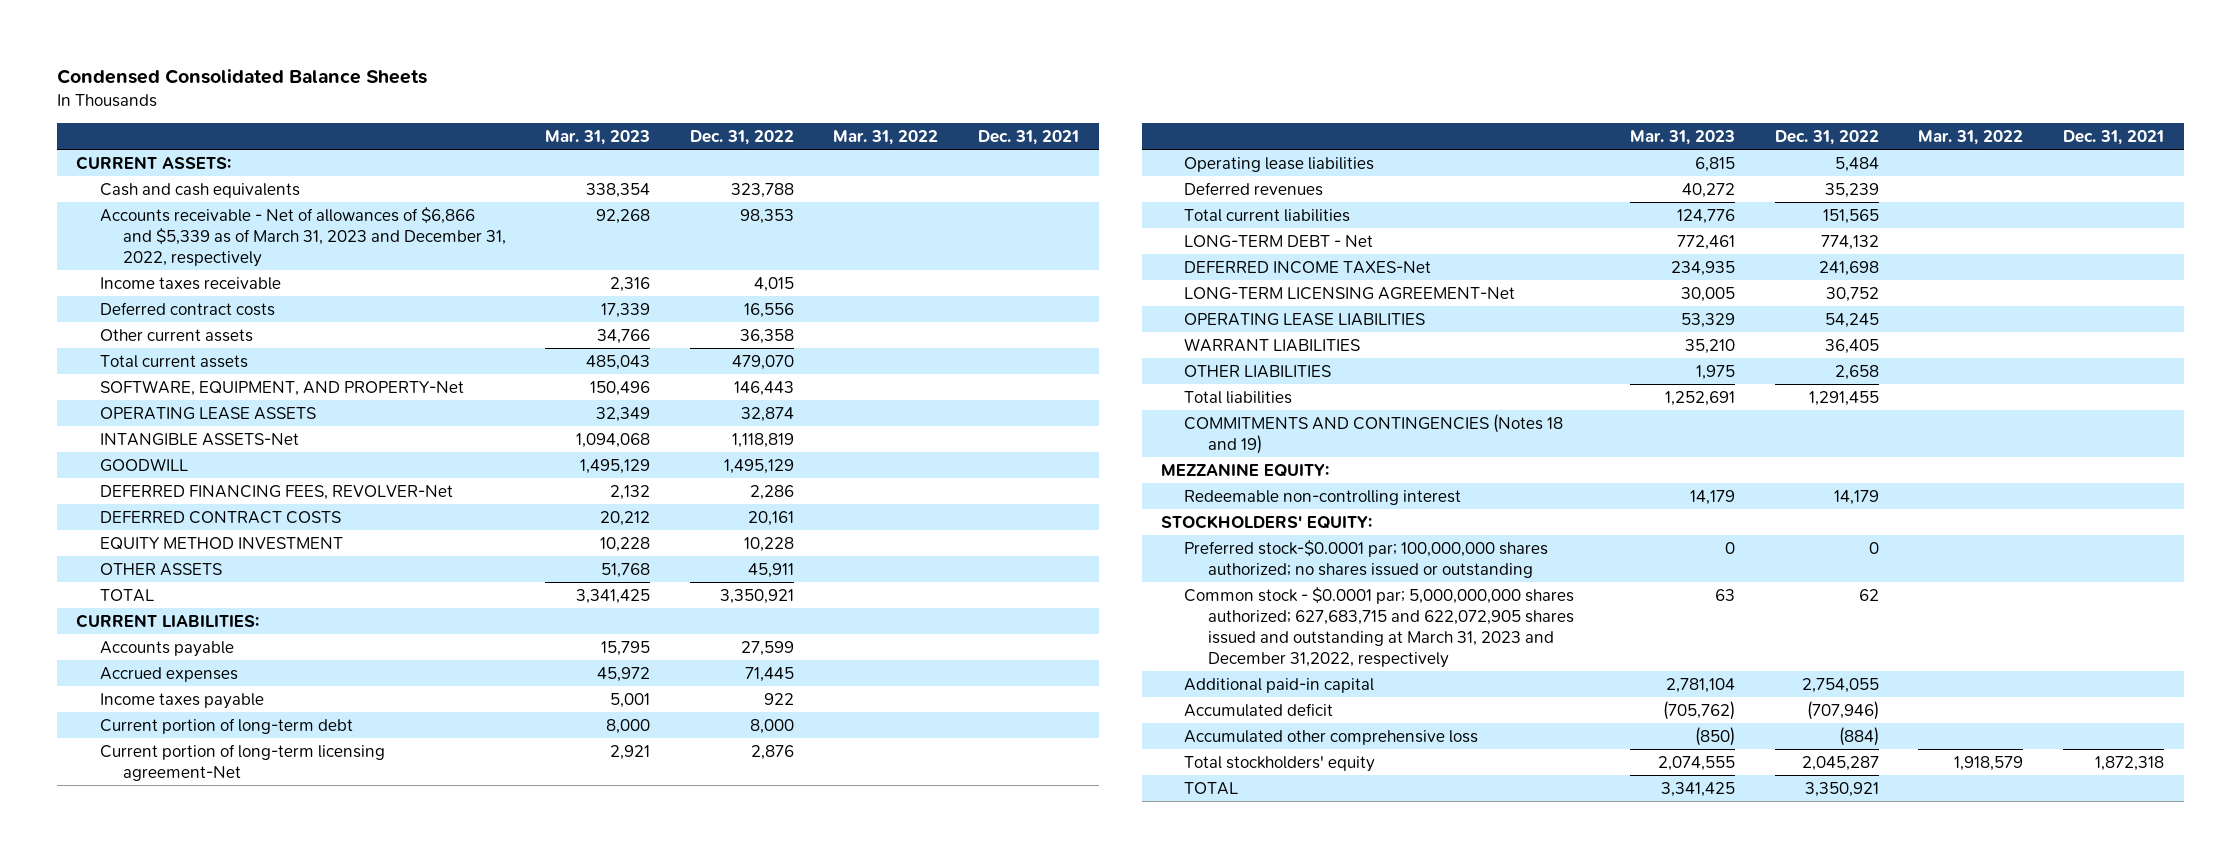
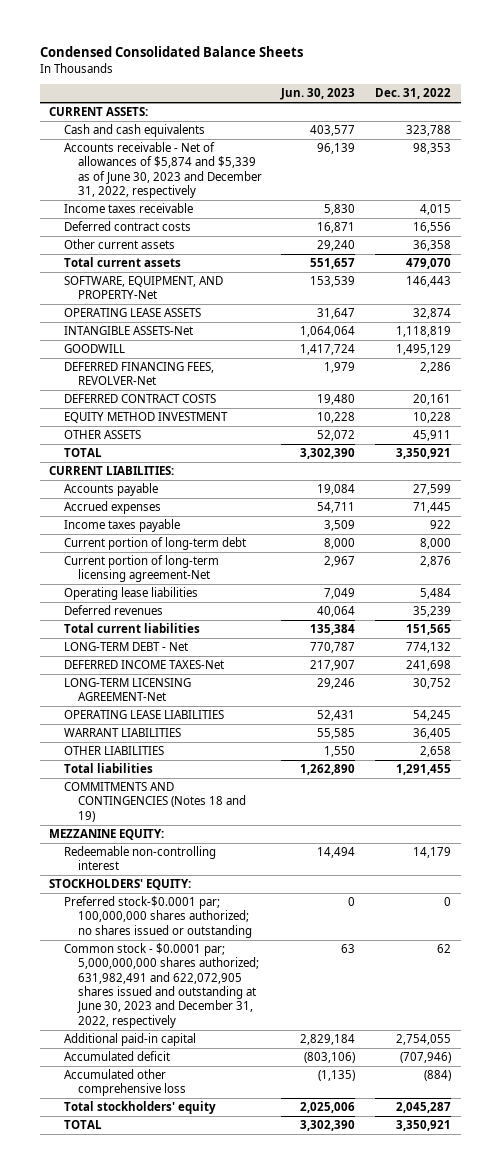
[545,130,651,146] Mar. 31, 2023 -> none
[833,130,939,146] Mar. 31, 2022 -> none
[978,130,1080,146] Dec. 31, 2021 -> none
none -> [280,88,356,101] Jun. 30, 2023
[99,206,506,267] Accounts receivable - Net of allowances of $6,866 and $5,339 as of March 31, 2023 and December 31, 2022, respectively -> [63,142,262,198] Accounts receivable - Net of allowances of $5,874 and $5,339 as of June 30, 2023 and December 31, 2022, respectively
[1184,586,1575,668] Common stock - $0.0001 par; 5,000,000,000 shares authorized; 627,683,715 and 622,072,905 shares issued and outstanding at March 31, 2023 and December 31,2022, respectively -> [63,943,259,1028] Common stock - $0.0001 par; 5,000,000,000 shares authorized; 631,982,491 and 622,072,905 shares issued and outstanding at June 30, 2023 and December 31, 2022, respectively

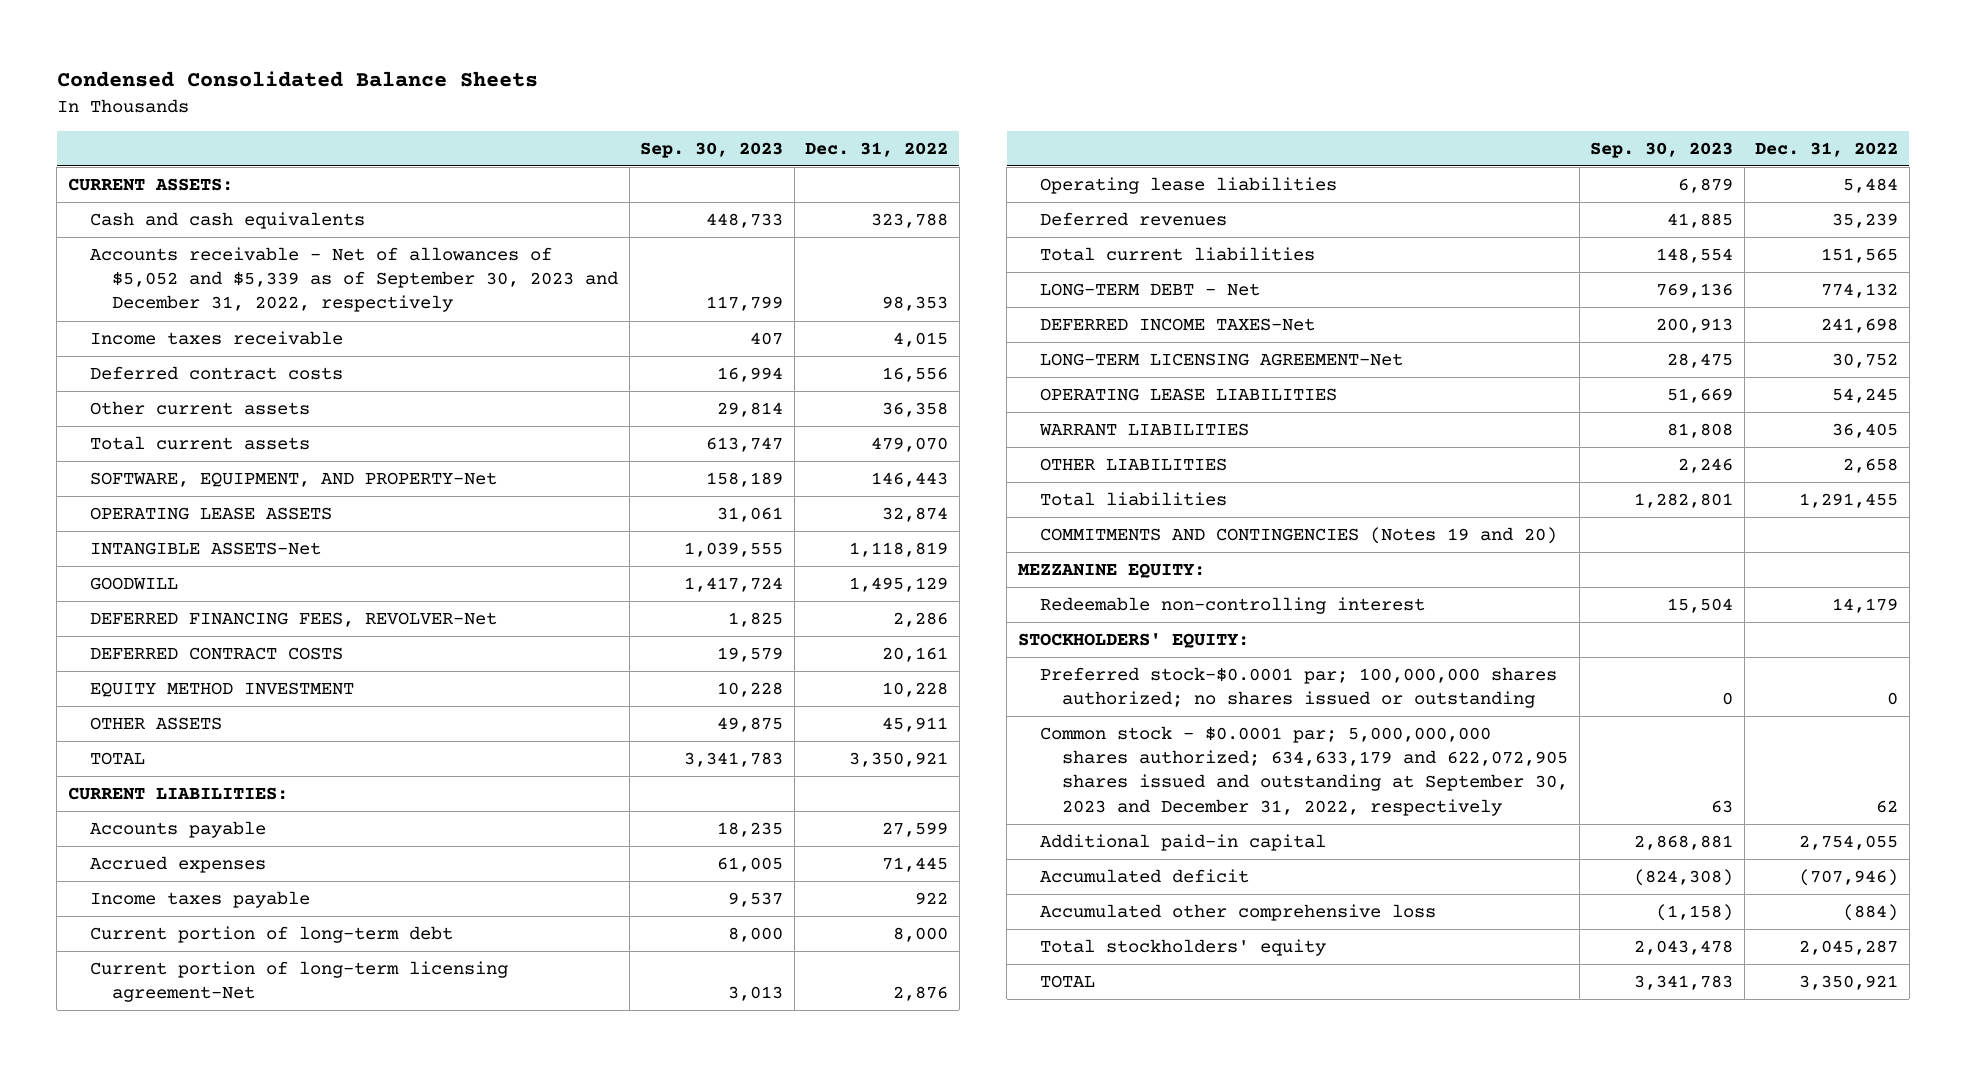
[280,88,356,101] Jun. 30, 2023 -> none
none -> [640,141,784,158] Sep. 30, 2023
[63,142,262,198] Accounts receivable - Net of allowances of $5,874 and $5,339 as of June 30, 2023 and December 31, 2022, respectively -> [90,247,619,313] Accounts receivable - Net of allowances of $5,052 and $5,339 as of September 30, 2023 and December 31, 2022, respectively
[63,782,246,822] COMMITMENTS AND CONTINGENCIES (Notes 18 and 19) -> [1039,527,1557,545] COMMITMENTS AND CONTINGENCIES (Notes 19 and 20)
[63,943,259,1028] Common stock - $0.0001 par; 5,000,000,000 shares authorized; 631,982,491 and 622,072,905 shares issued and outstanding at June 30, 2023 and December 31, 2022, respectively -> [1039,726,1569,816] Common stock - $0.0001 par; 5,000,000,000 shares authorized; 634,633,179 and 622,072,905 shares issued and outstanding at September 30, 2023 and December 31, 2022, respectively

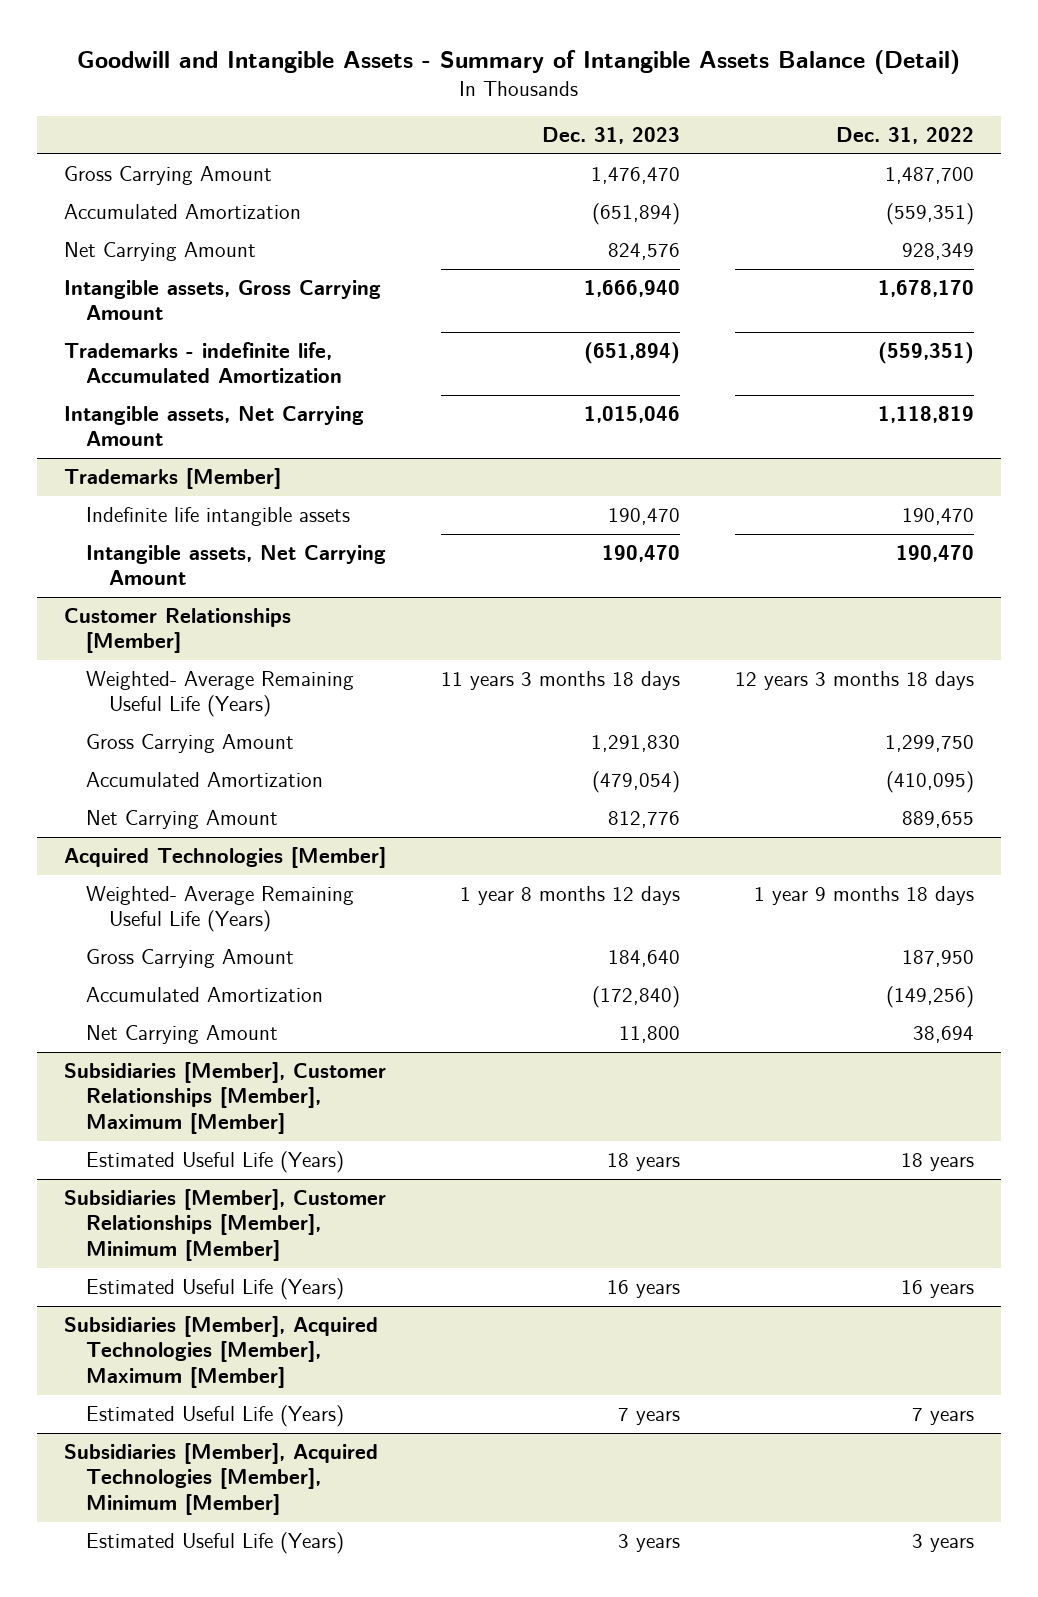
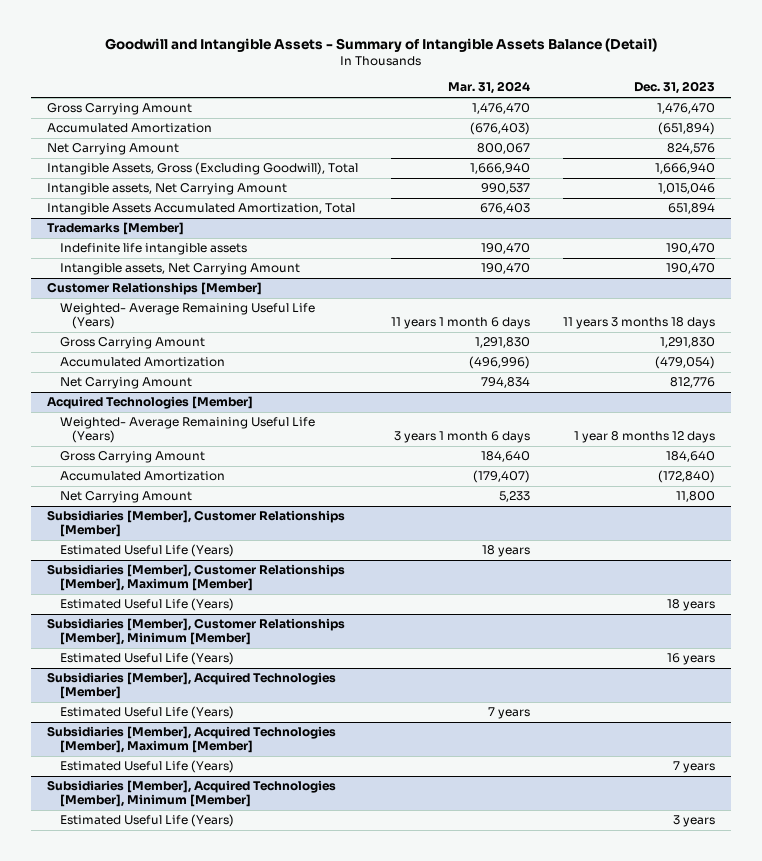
[835,126,974,144] Dec. 31, 2022 -> none
none -> [447,81,530,95] Mar. 31, 2024
[64,341,343,384] Trademarks - indefinite life, Accumulated Amortization -> none
[64,279,382,321] Intangible assets, Gross Carrying Amount -> [47,162,359,176] Intangible Assets, Gross (Excluding Goodwill), Total
none -> [47,203,356,216] Intangible Assets Accumulated Amortization, Total
none -> [47,510,346,537] Subsidiaries [Member], Customer Relationships [Member]
none -> [59,544,234,558] Estimated Useful Life (Years)
none -> [47,672,337,699] Subsidiaries [Member], Acquired Technologies [Member]
none -> [59,706,234,720] Estimated Useful Life (Years)

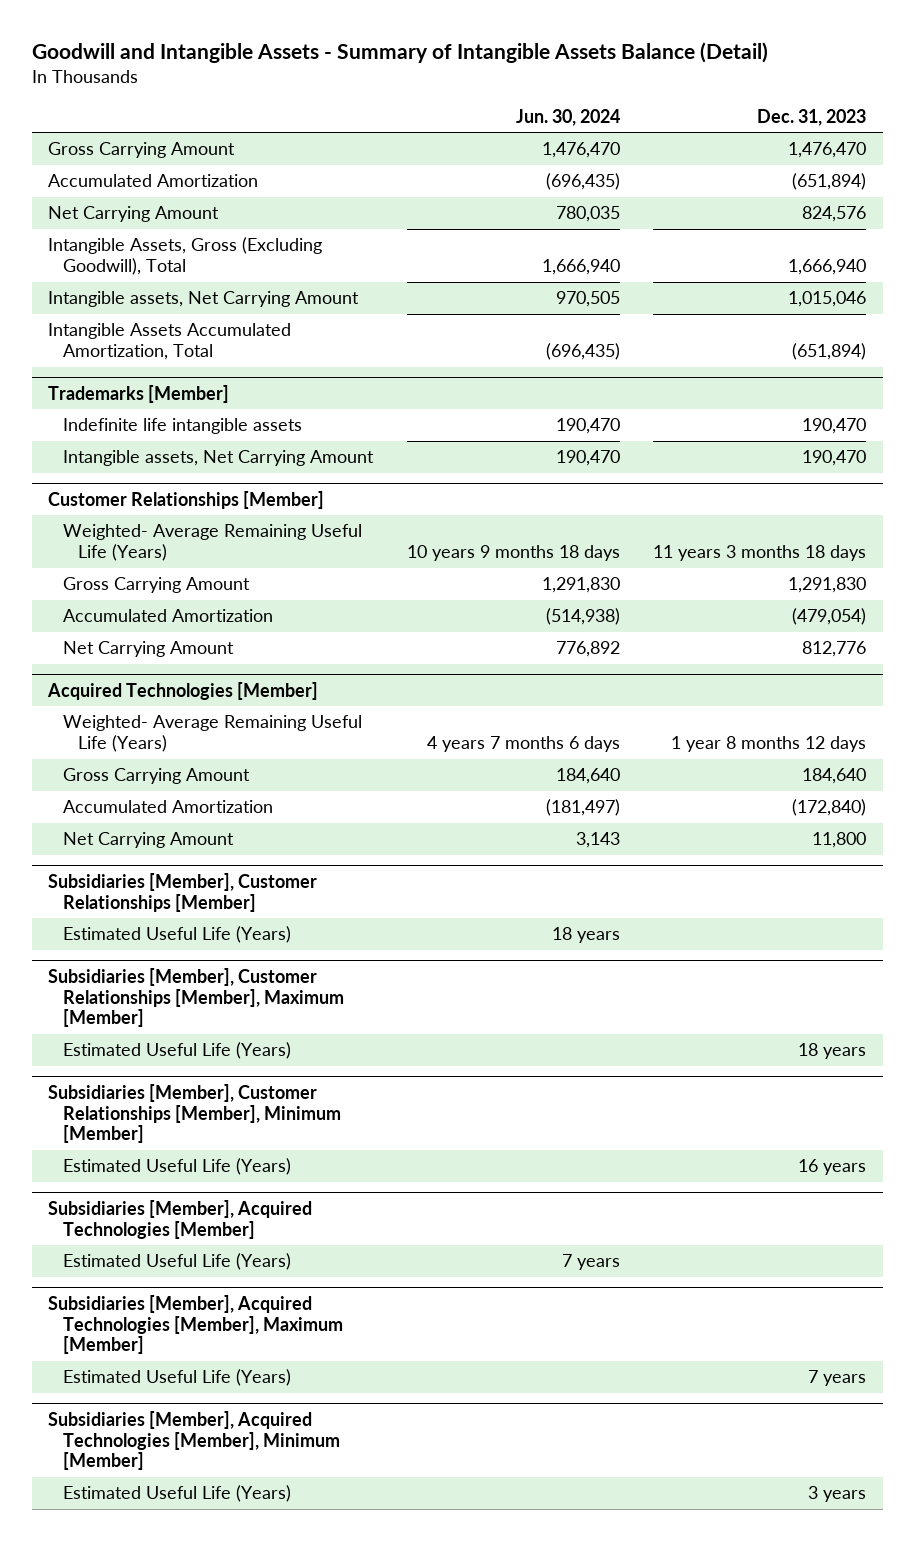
[447,81,530,95] Mar. 31, 2024 -> none
none -> [515,108,620,126] Jun. 30, 2024
[667,203,715,215] 651,894 -> [791,343,866,361] (651,894)

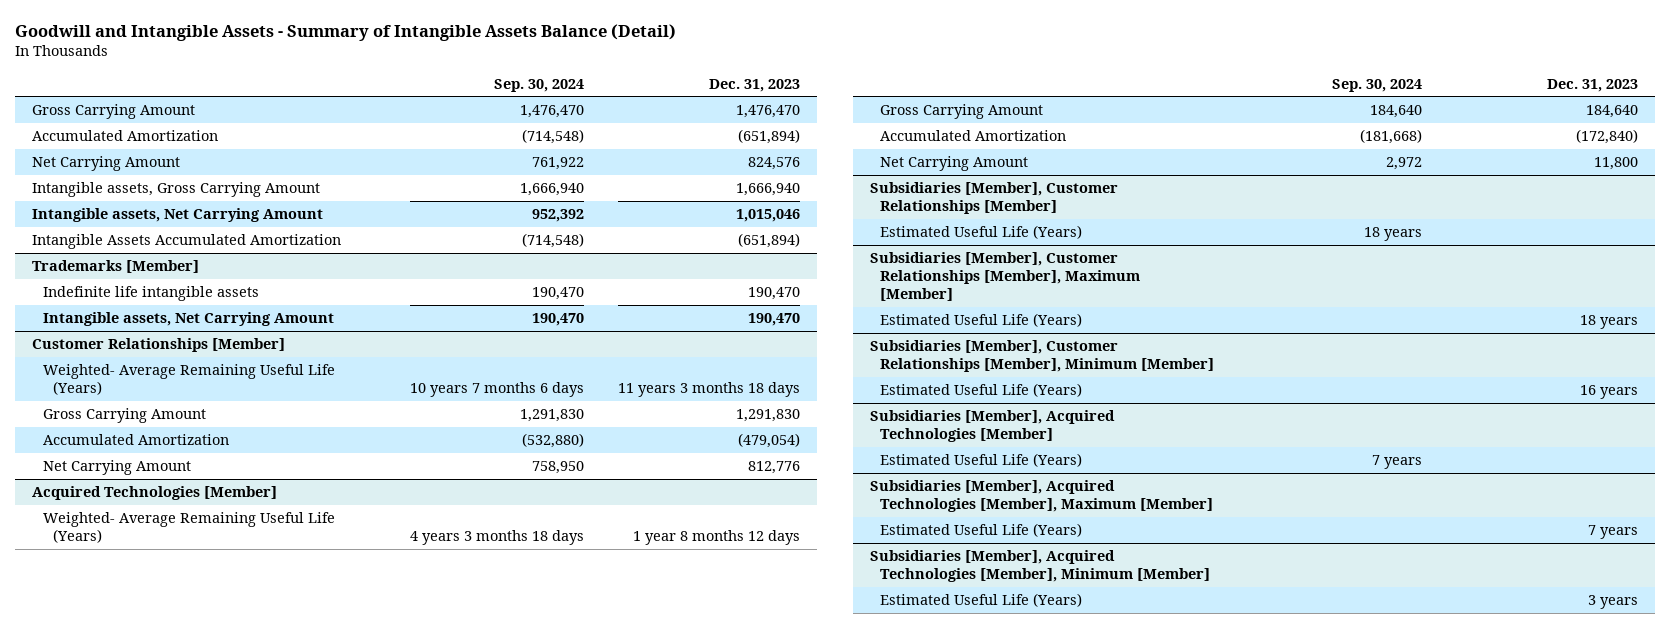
[515,108,620,126] Jun. 30, 2024 -> none
none -> [494,78,585,92] Sep. 30, 2024
[48,237,323,276] Intangible Assets, Gross (Excluding Goodwill), Total -> [31,182,320,198] Intangible assets, Gross Carrying Amount
[48,323,292,361] Intangible Assets Accumulated Amortization, Total -> [31,234,341,250] Intangible Assets Accumulated Amortization

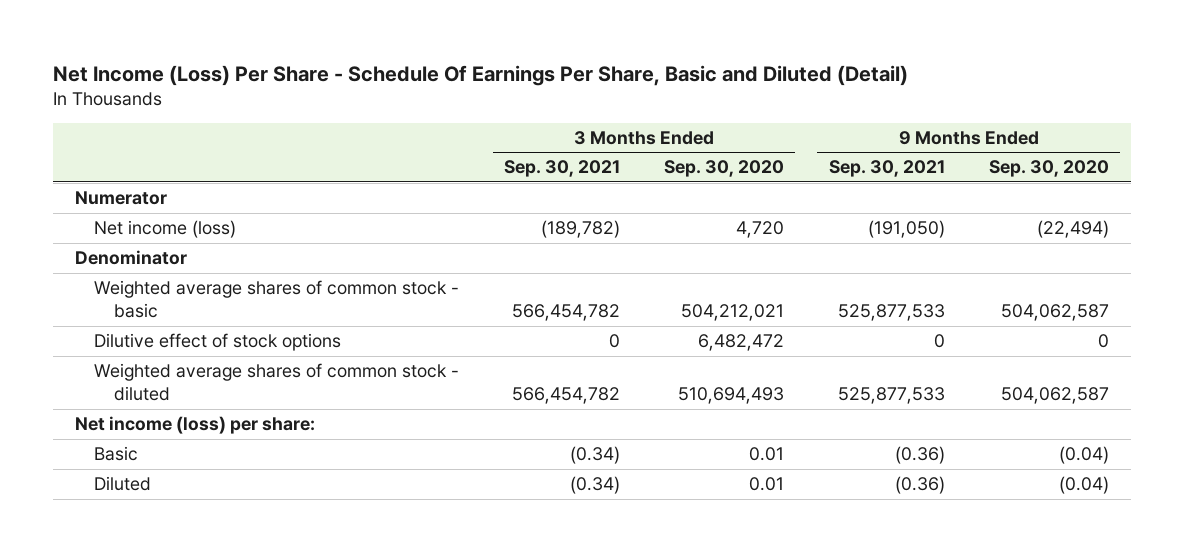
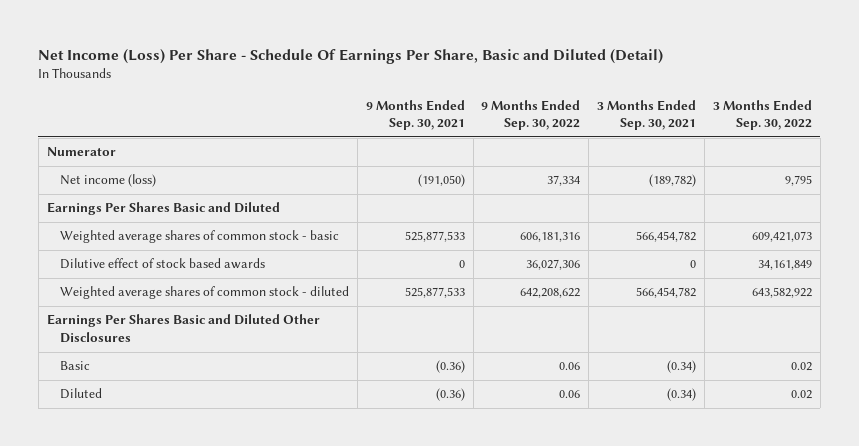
[664,160,785,178] Sep. 30, 2020 -> none
[988,160,1109,178] Sep. 30, 2020 -> none
none -> [481,99,581,131] 9 Months Ended Sep. 30, 2022
none -> [713,99,813,131] 3 Months Ended Sep. 30, 2022
[75,250,188,266] Denominator -> none
none -> [46,202,280,216] Earnings Per Shares Basic and Diluted
[94,333,342,352] Dilutive effect of stock options -> [59,258,265,270] Dilutive effect of stock based awards
[75,416,316,435] Net income (loss) per share: -> none
none -> [46,314,320,343] Earnings Per Shares Basic and Diluted Other Disclosures

